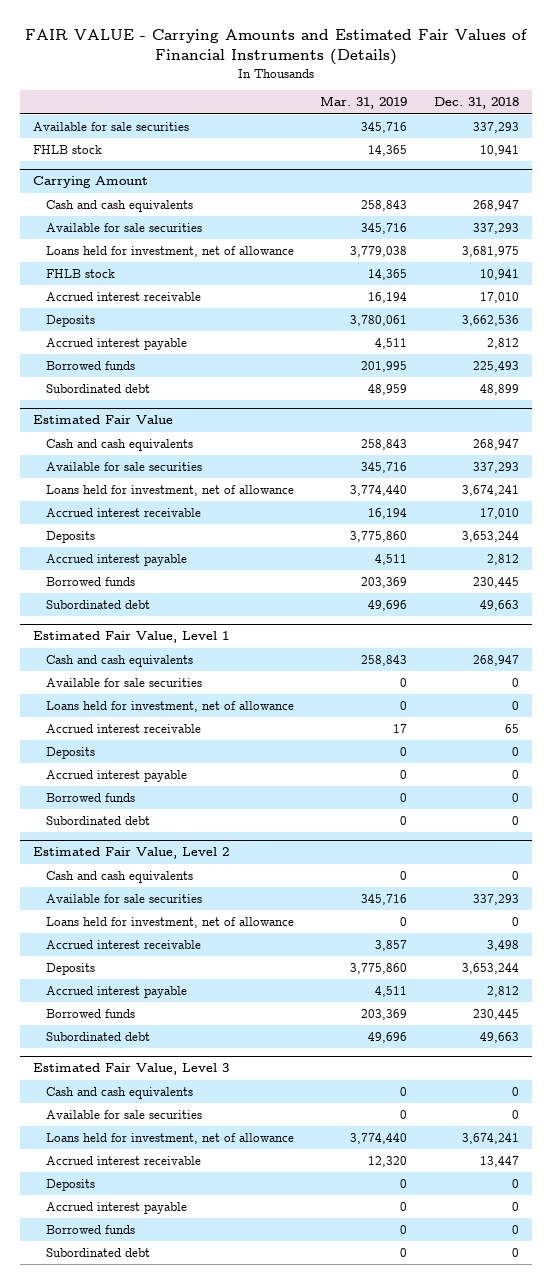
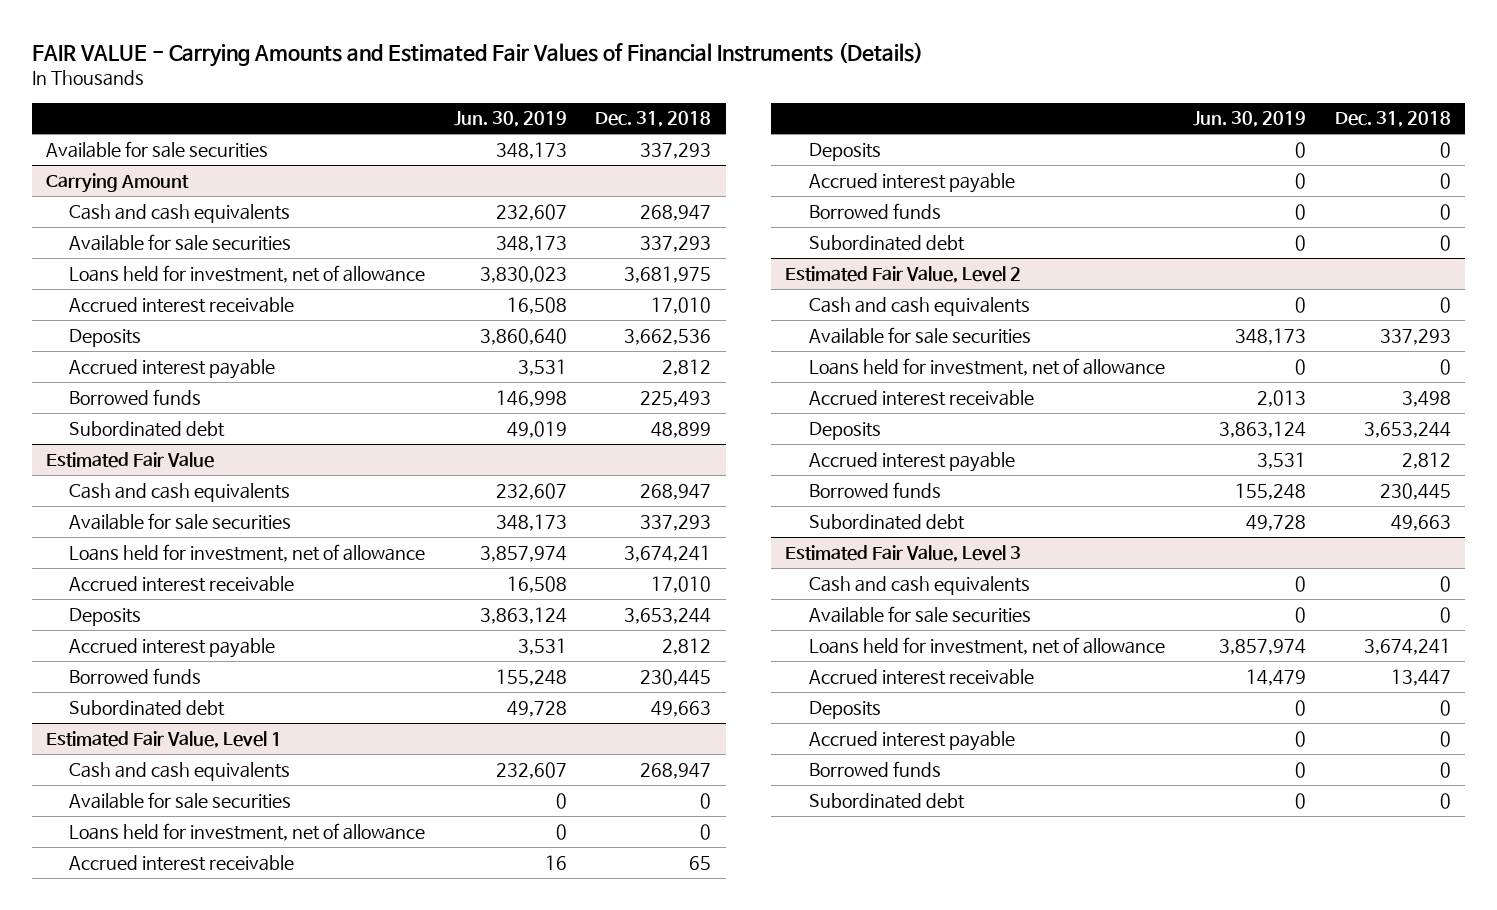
[320,96,408,110] Mar. 31, 2019 -> none
none -> [453,111,567,128] Jun. 30, 2019
[33,145,103,155] FHLB stock -> none
[46,269,116,279] FHLB stock -> none

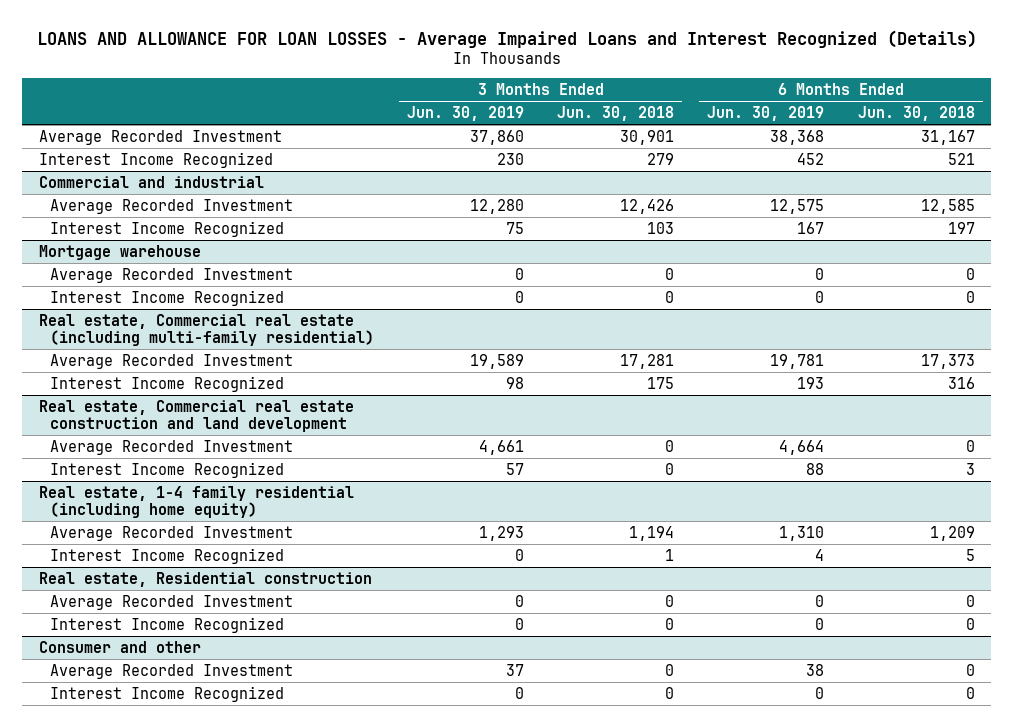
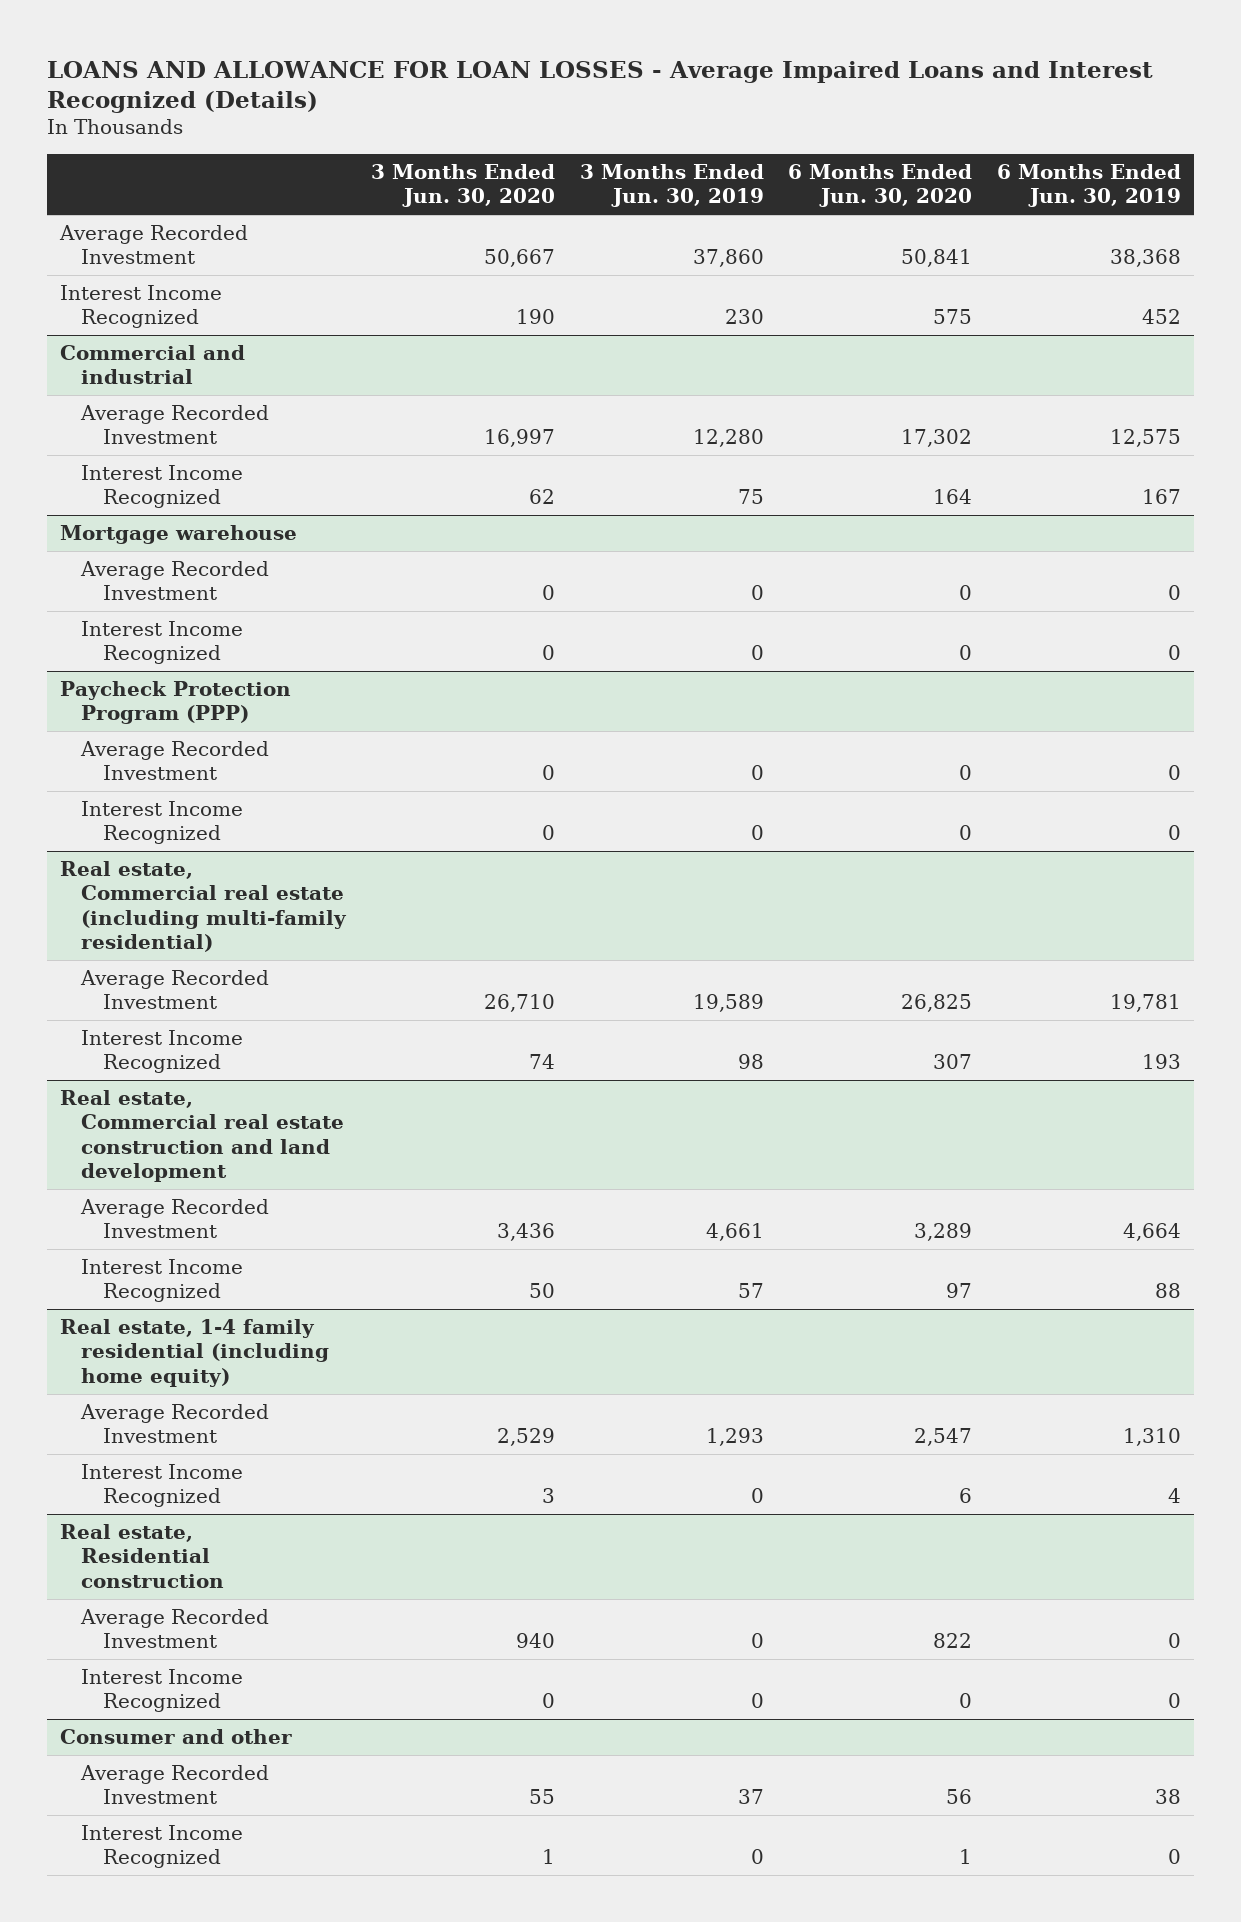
[557,105,675,121] Jun. 30, 2018 -> none
[857,105,975,121] Jun. 30, 2018 -> none
none -> [370,163,555,208] 3 Months Ended Jun. 30, 2020
none -> [788,163,973,208] 6 Months Ended Jun. 30, 2020
none -> [59,681,291,725] Paycheck Protection Program (PPP)
none -> [80,741,270,781] Average Recorded Investment
none -> [81,801,244,845] Interest Income Recognized

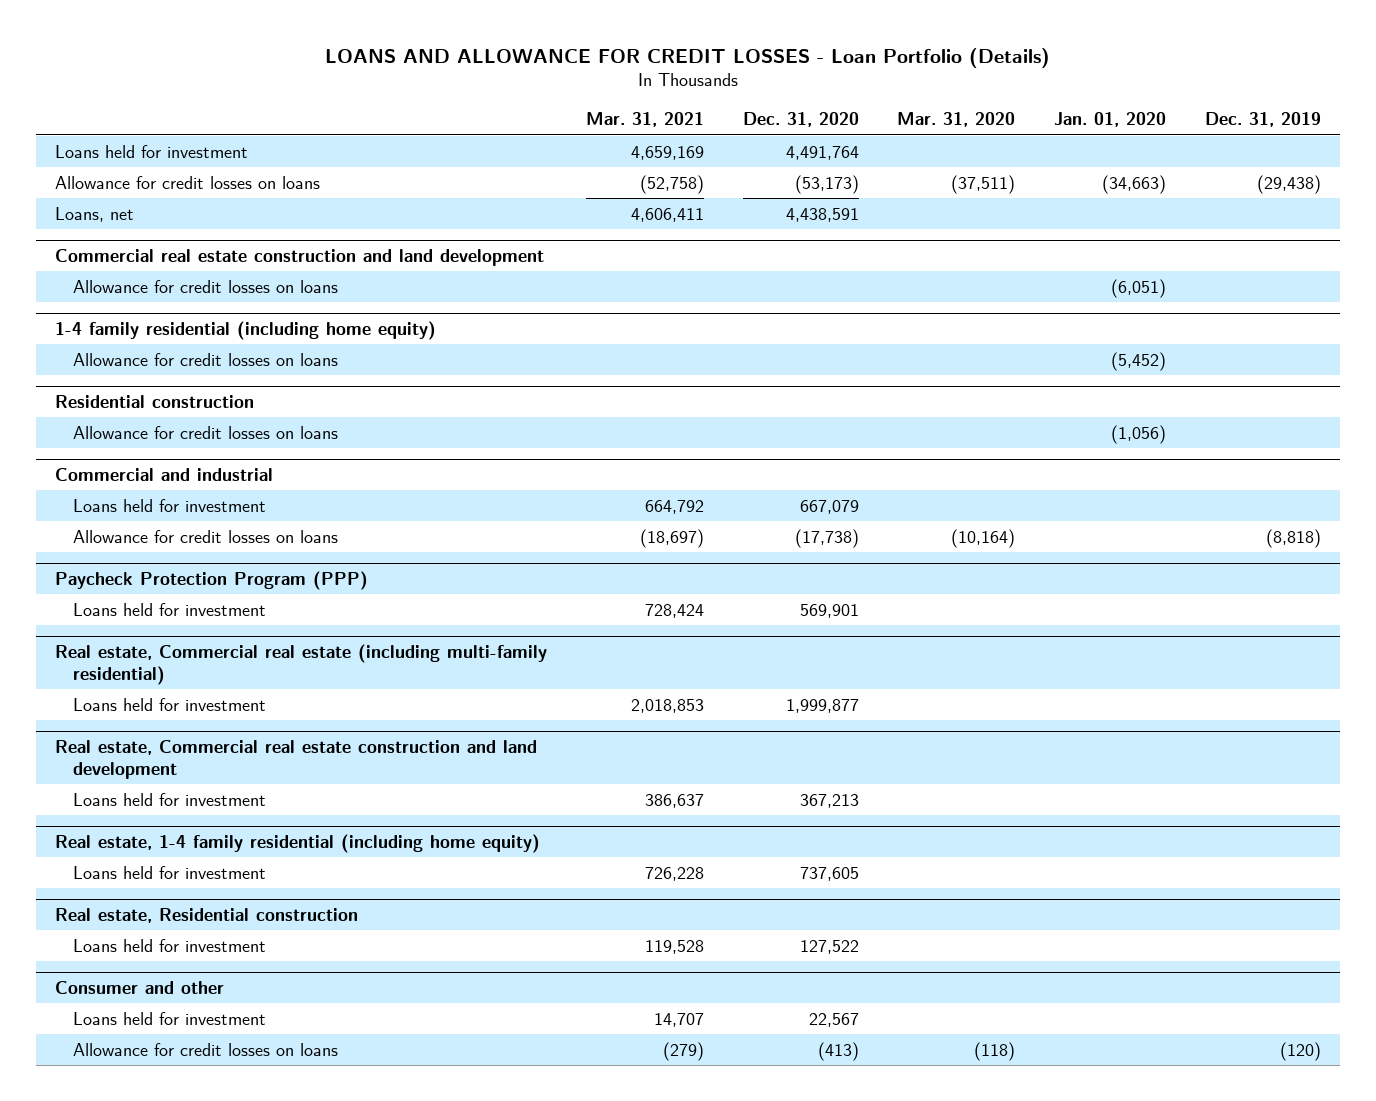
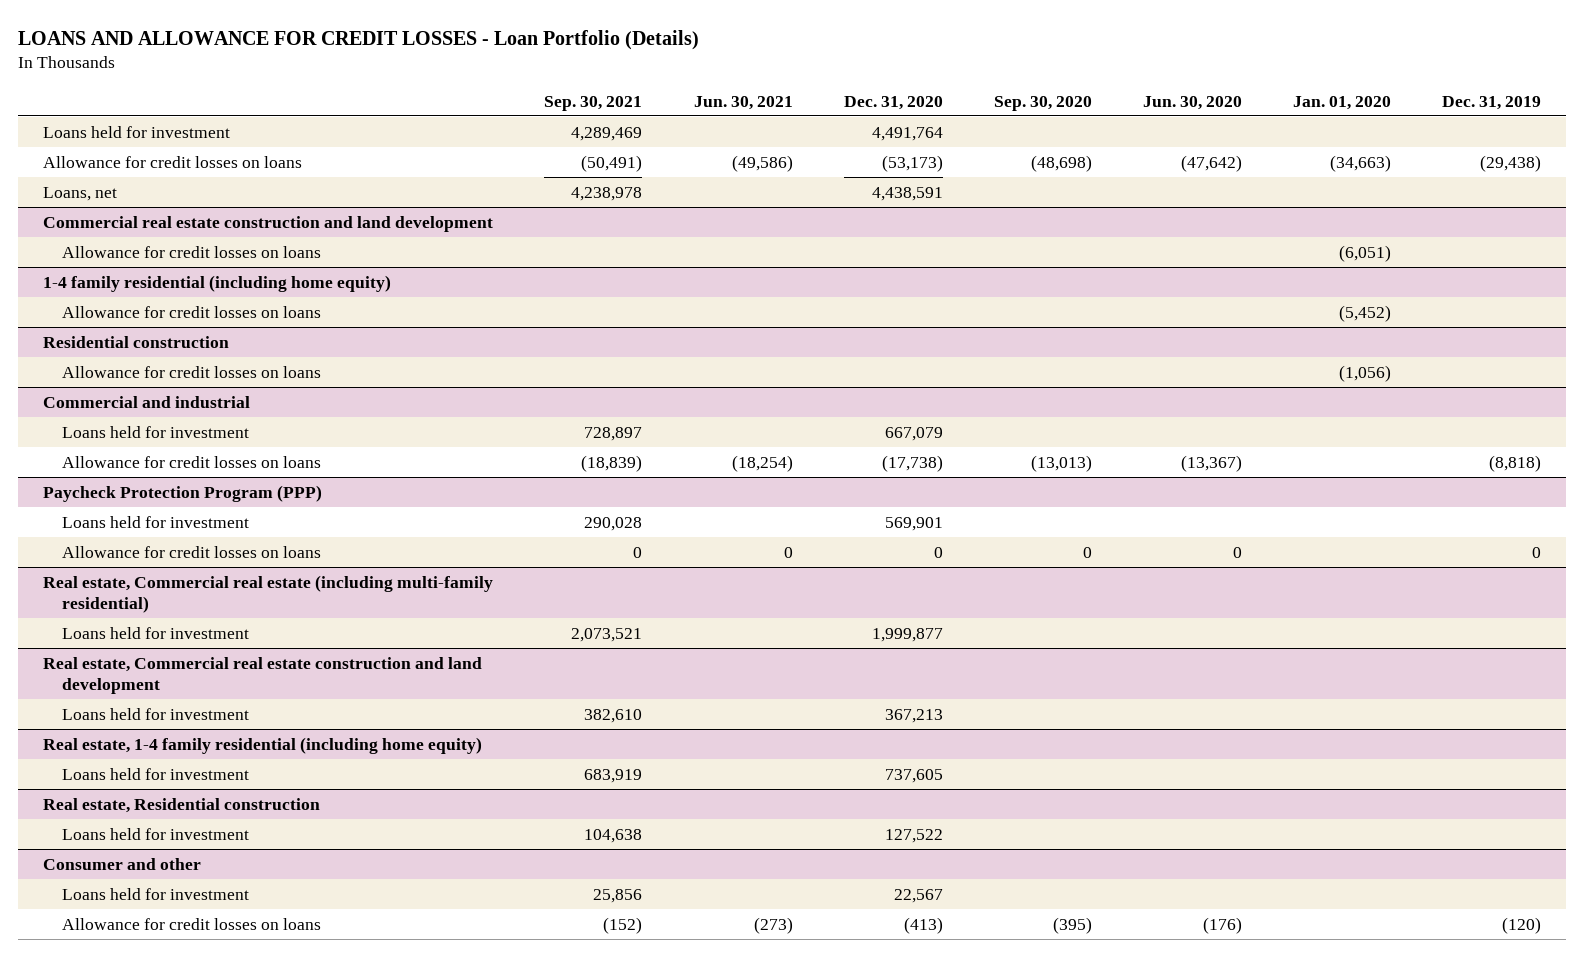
[586,112,705,128] Mar. 31, 2021 -> none
[897,112,1016,128] Mar. 31, 2020 -> none
none -> [544,95,643,111] Sep. 30, 2021
none -> [693,95,793,110] Jun. 30, 2021
none -> [993,95,1092,111] Sep. 30, 2020
none -> [1142,95,1242,110] Jun. 30, 2020
none -> [62,545,322,558] Allowance for credit losses on loans

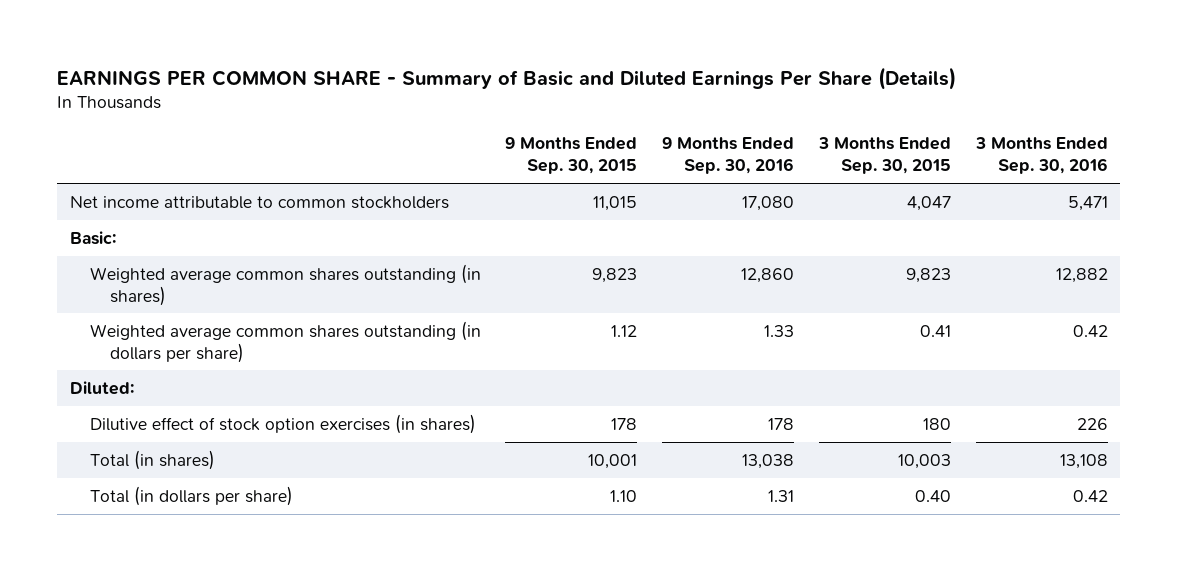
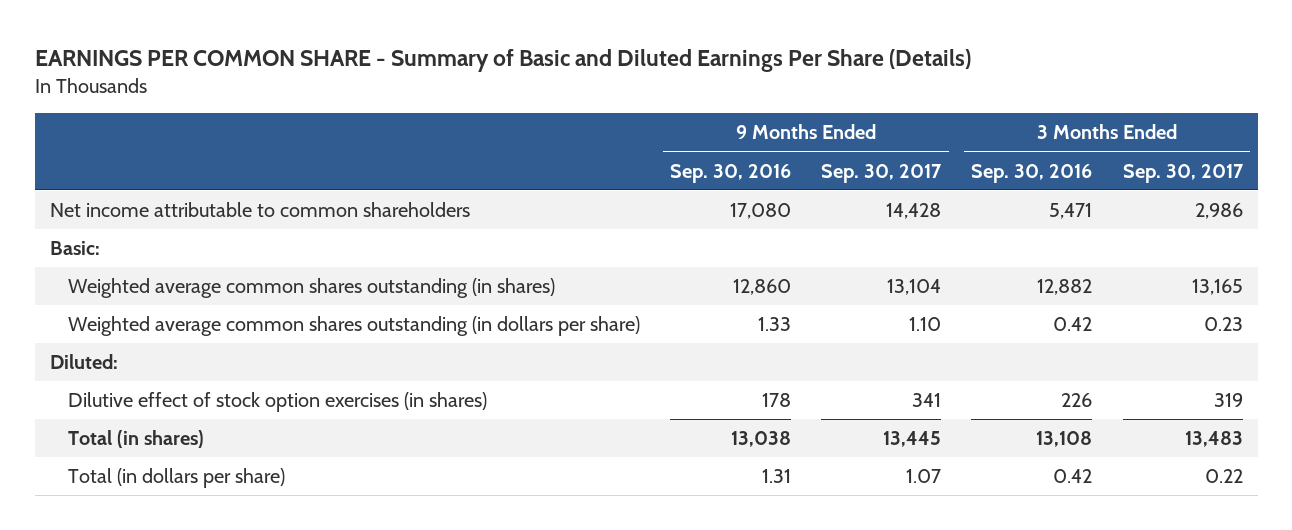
[505,137,638,175] 9 Months Ended Sep. 30, 2015 -> none
[817,137,951,175] 3 Months Ended Sep. 30, 2015 -> none
none -> [821,163,943,183] Sep. 30, 2017
none -> [1122,163,1244,183] Sep. 30, 2017
[69,195,449,209] Net income attributable to common stockholders -> [49,202,470,218] Net income attributable to common shareholders

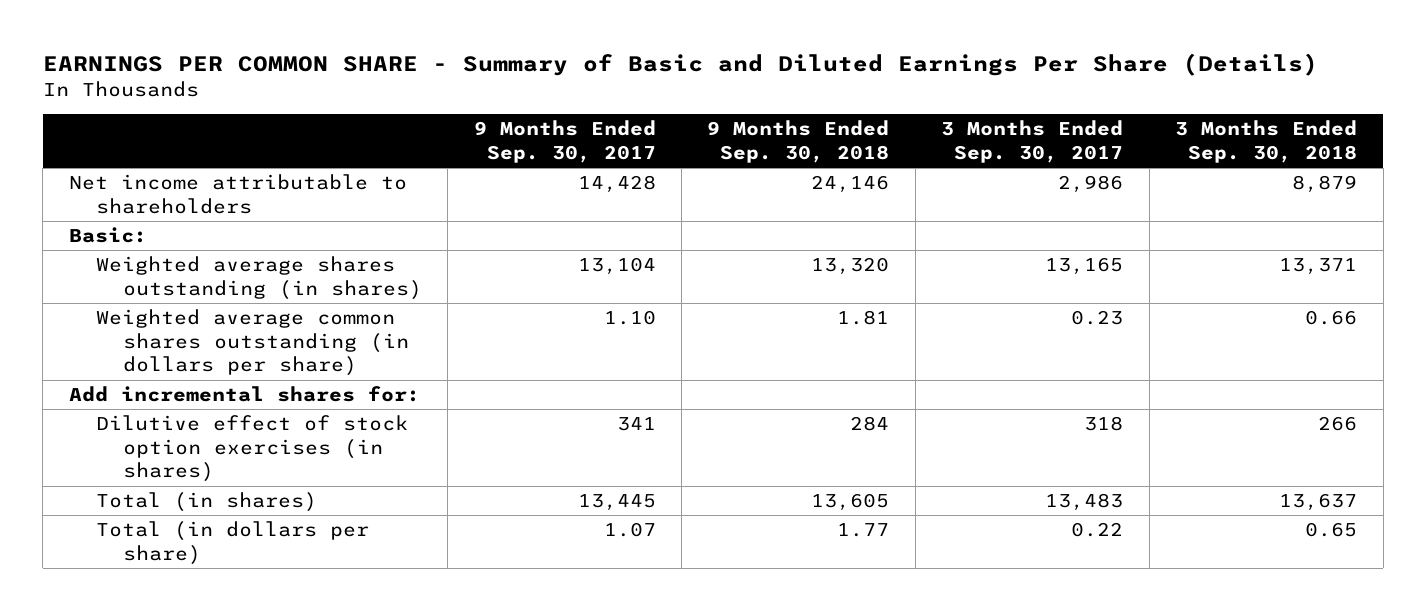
[670,163,792,183] Sep. 30, 2016 -> none
[971,163,1093,183] Sep. 30, 2016 -> none
none -> [707,120,890,163] 9 Months Ended Sep. 30, 2018
none -> [1175,120,1358,163] 3 Months Ended Sep. 30, 2018
[49,202,470,218] Net income attributable to common shareholders -> [68,174,407,214] Net income attributable to shareholders
[67,278,555,299] Weighted average common shares outstanding (in shares) -> [95,256,422,300] Weighted average shares outstanding (in shares)
[49,354,118,370] Diluted: -> none
none -> [68,386,420,403] Add incremental shares for:
[1213,393,1243,408] 319 -> [1084,416,1124,432] 318

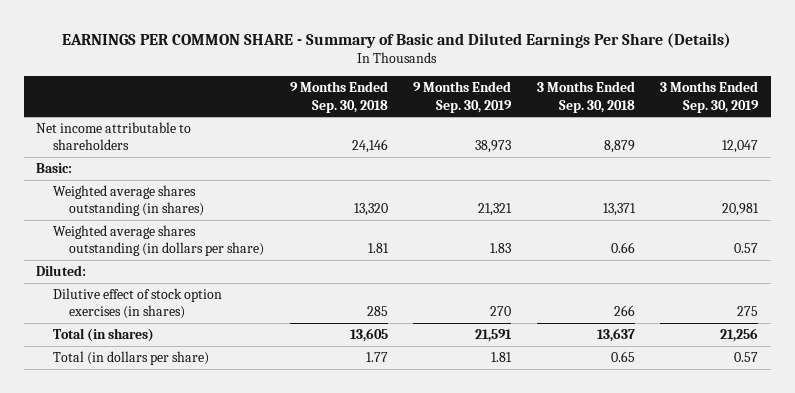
[473,120,656,163] 9 Months Ended Sep. 30, 2017 -> none
[941,120,1124,163] 3 Months Ended Sep. 30, 2017 -> none
none -> [413,81,513,113] 9 Months Ended Sep. 30, 2019
none -> [660,81,760,113] 3 Months Ended Sep. 30, 2019
[68,386,420,403] Add incremental shares for: -> none
[95,309,409,377] Weighted average common shares outstanding (in dollars per share) -> [52,225,264,257] Weighted average shares outstanding (in dollars per share)
none -> [36,265,87,277] Diluted:
[850,416,890,432] 284 -> [366,306,388,317] 285

